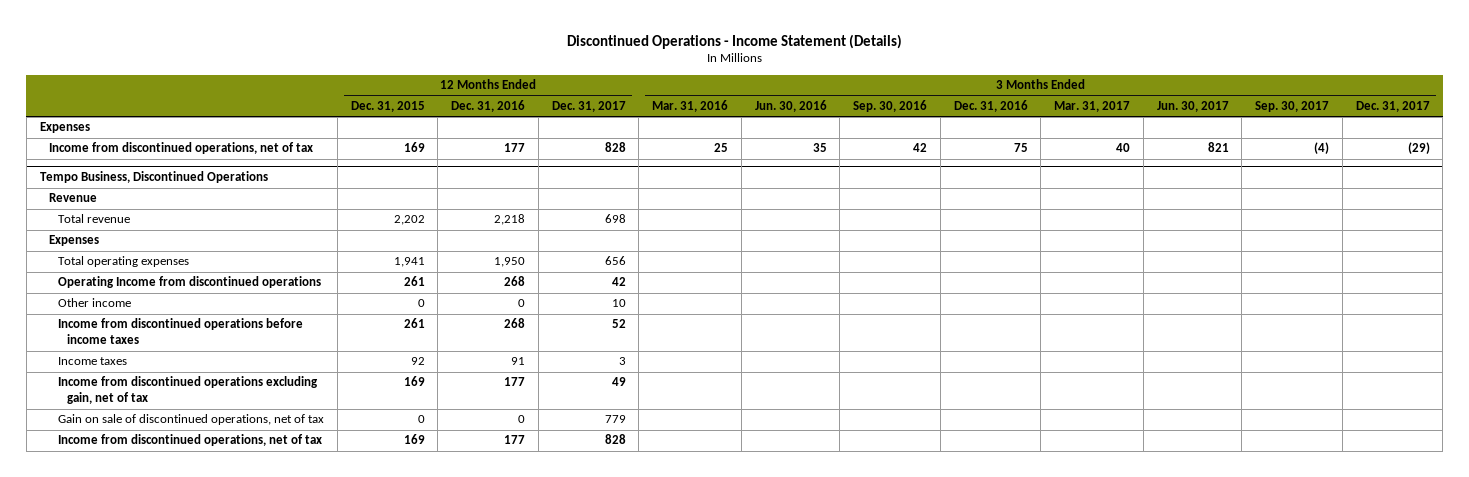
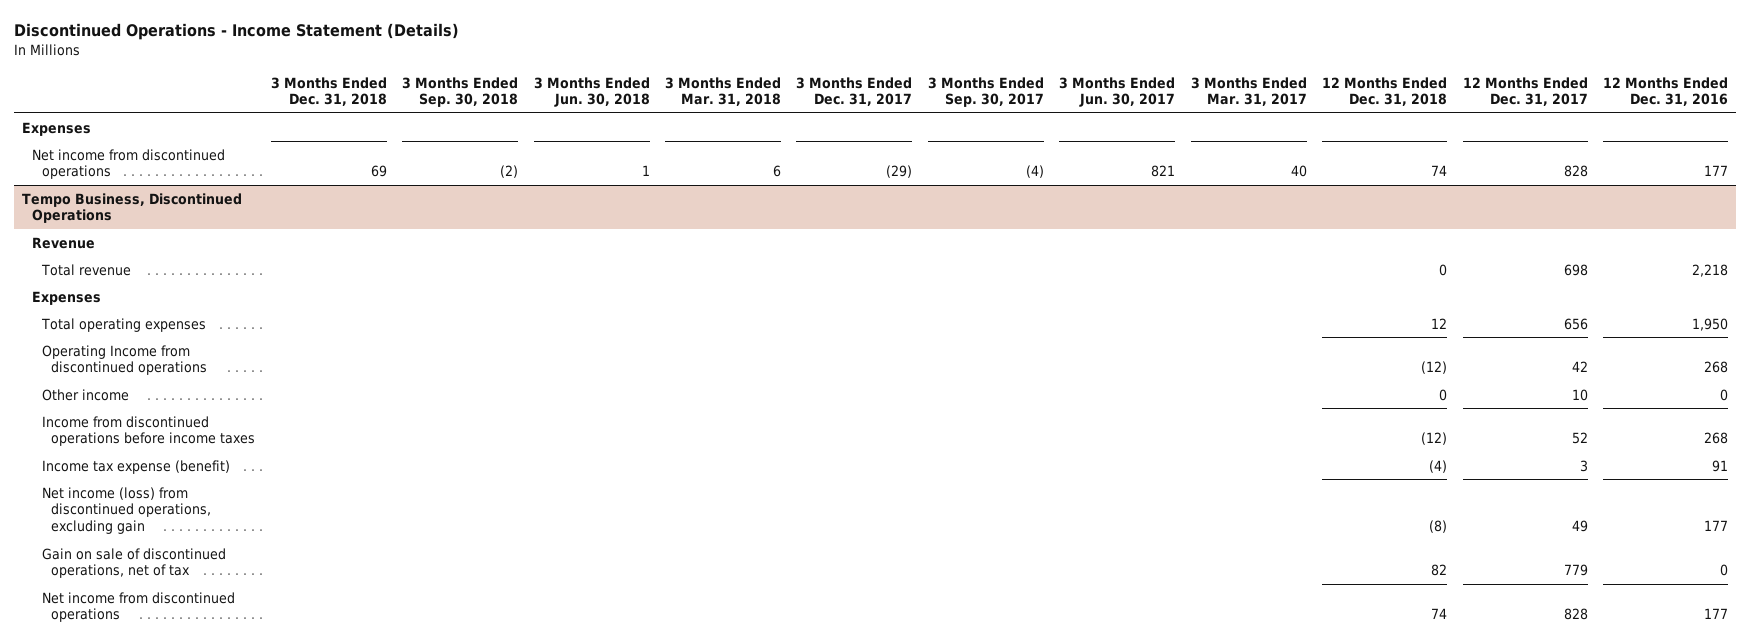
[350,101,425,113] Dec. 31, 2015 -> none
[652,100,729,113] Mar. 31, 2016 -> none
[754,100,827,113] Jun. 30, 2016 -> none
[853,100,928,113] Sep. 30, 2016 -> none
[953,100,1028,113] Dec. 31, 2016 -> none
none -> [270,76,387,107] 3 Months Ended Dec. 31, 2018
none -> [402,76,519,108] 3 Months Ended Sep. 30, 2018
none -> [533,76,650,108] 3 Months Ended Jun. 30, 2018
none -> [665,76,782,107] 3 Months Ended Mar. 31, 2018
none -> [1322,76,1448,107] 12 Months Ended Dec. 31, 2018
[48,142,313,155] Income from discontinued operations, net of tax -> [31,148,225,180] Net income from discontinued operations
[58,357,128,366] Income taxes -> [41,459,230,474] Income tax expense (benefit)
[58,376,319,405] Income from discontinued operations excluding gain, net of tax -> [41,486,212,535] Net income (loss) from discontinued operations, excluding gain
[58,434,323,447] Income from discontinued operations, net of tax -> [41,591,235,623] Net income from discontinued operations

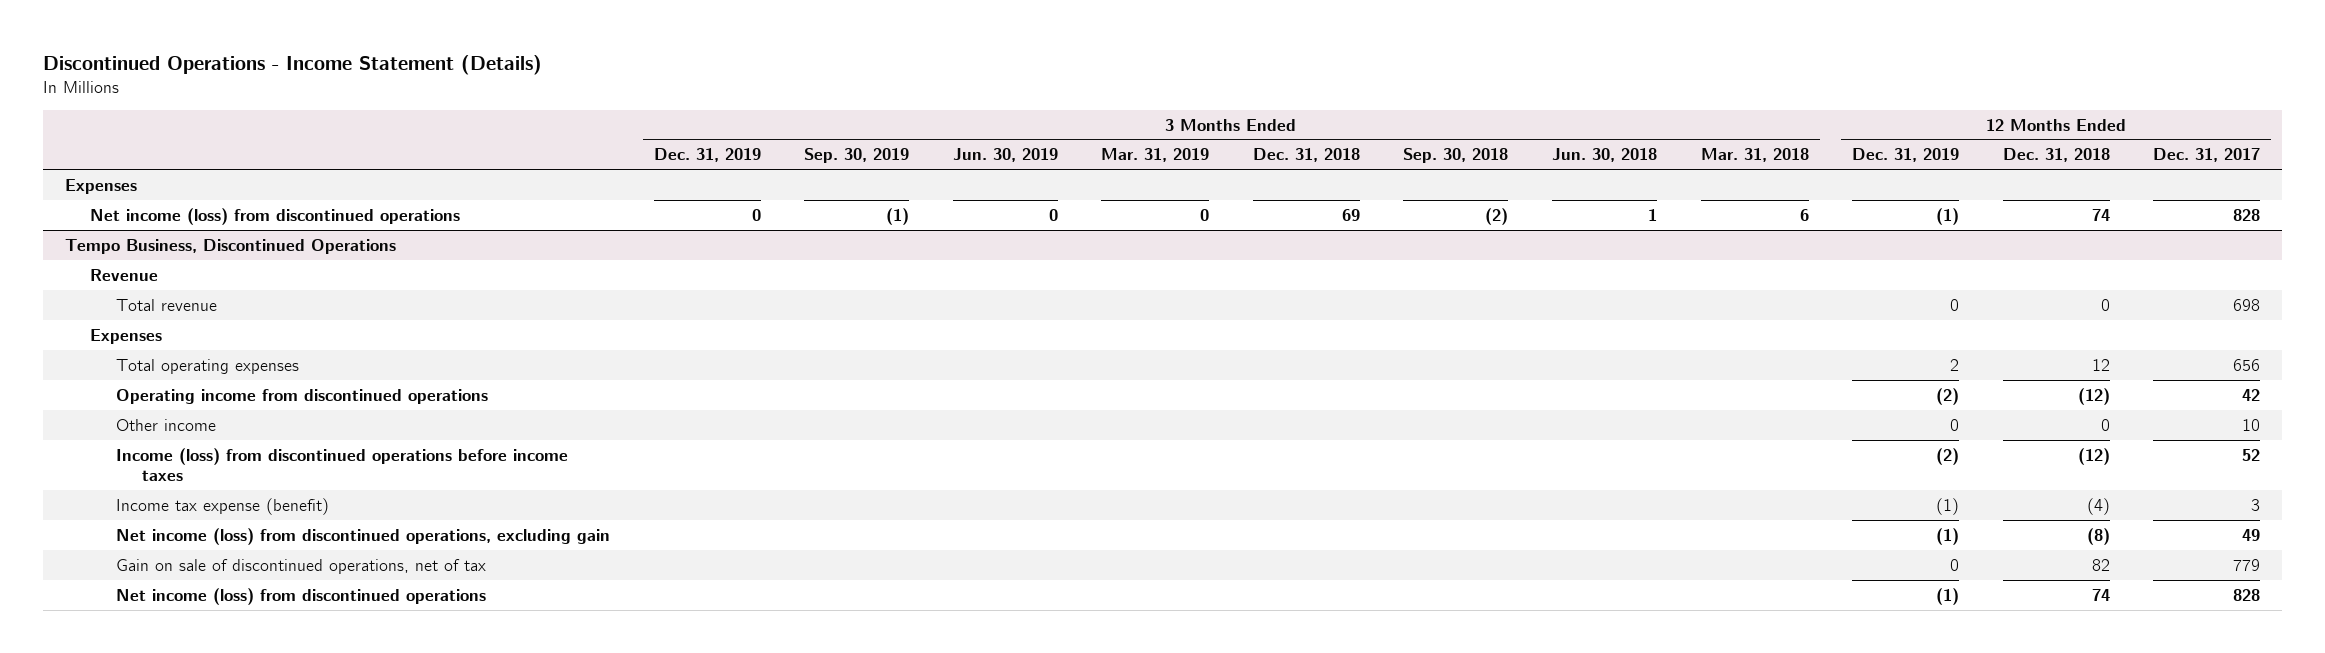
[796,76,913,107] 3 Months Ended Dec. 31, 2017 -> none
[927,76,1044,108] 3 Months Ended Sep. 30, 2017 -> none
[1059,76,1176,108] 3 Months Ended Jun. 30, 2017 -> none
[1190,76,1307,107] 3 Months Ended Mar. 31, 2017 -> none
[1602,76,1728,107] 12 Months Ended Dec. 31, 2016 -> none
none -> [653,148,761,163] Dec. 31, 2019
none -> [804,148,910,164] Sep. 30, 2019
none -> [952,148,1058,163] Jun. 30, 2019
none -> [1101,148,1210,163] Mar. 31, 2019
none -> [1852,148,1960,163] Dec. 31, 2019
[31,148,225,180] Net income from discontinued operations -> [90,207,461,225] Net income (loss) from discontinued operations
[41,344,208,376] Operating Income from discontinued operations -> [116,388,489,404] Operating income from discontinued operations
[41,415,256,447] Income from discontinued operations before income taxes -> [116,447,569,482] Income (loss) from discontinued operations before income taxes
[41,591,235,623] Net income from discontinued operations -> [116,587,487,605] Net income (loss) from discontinued operations

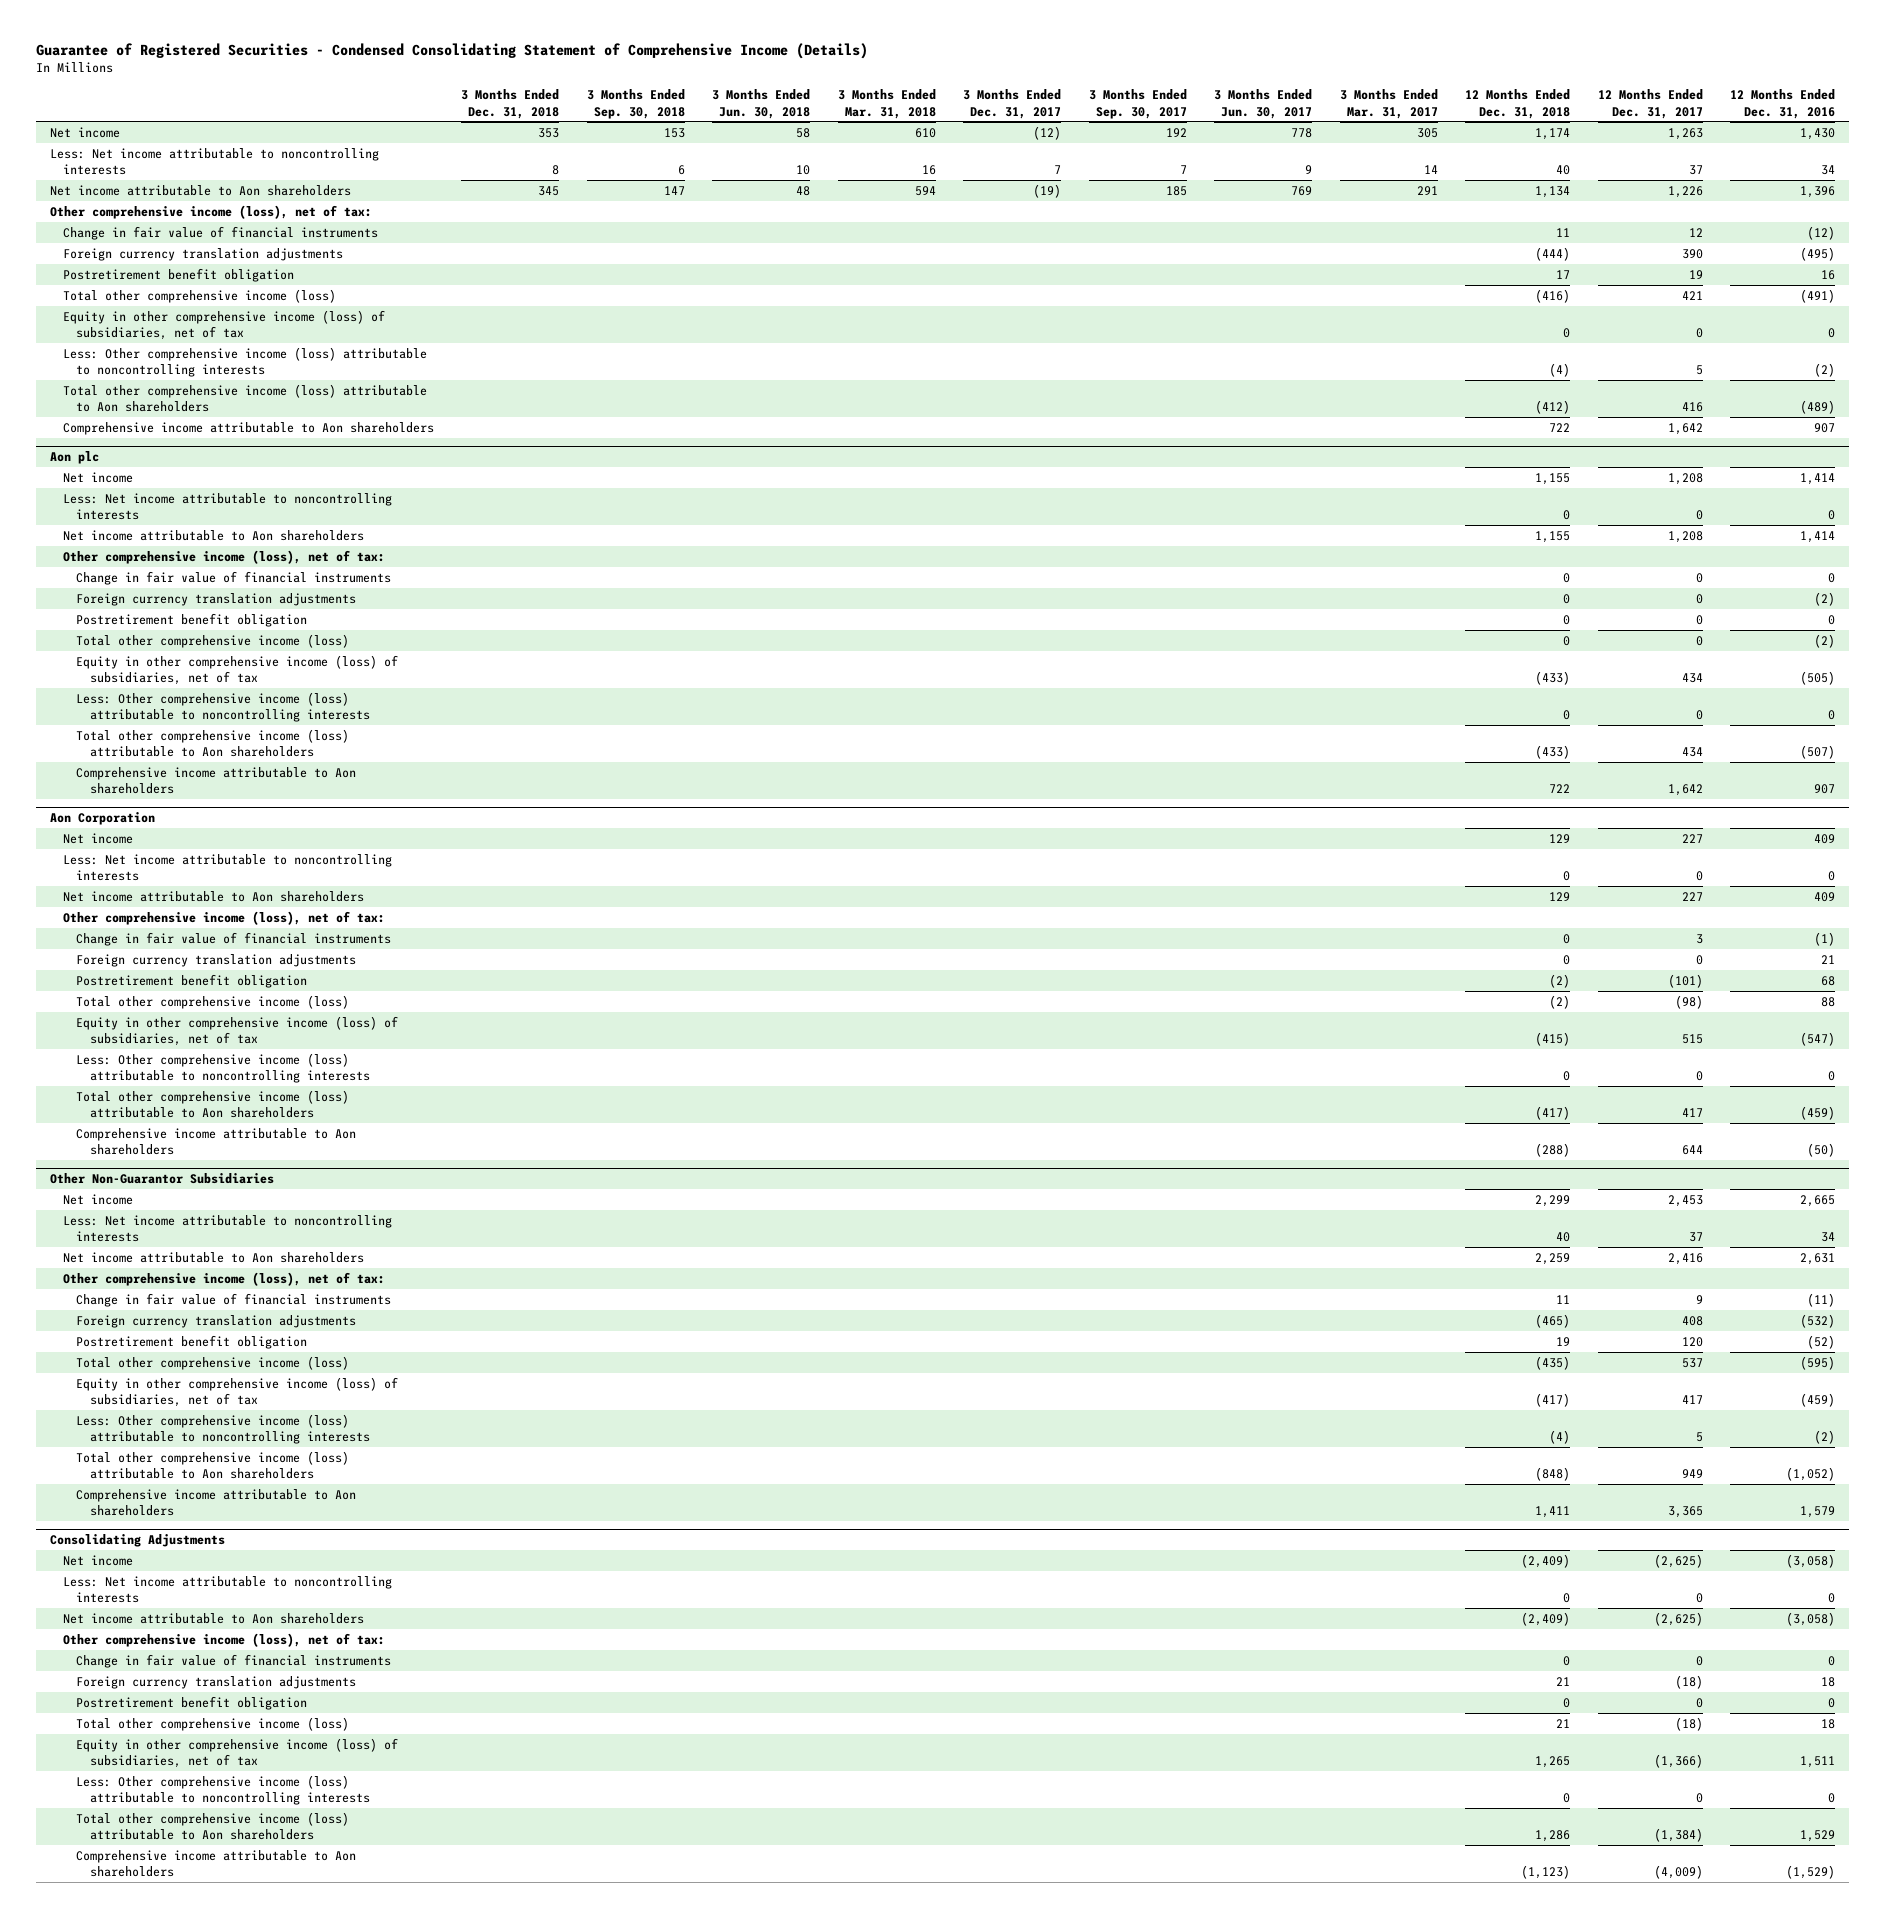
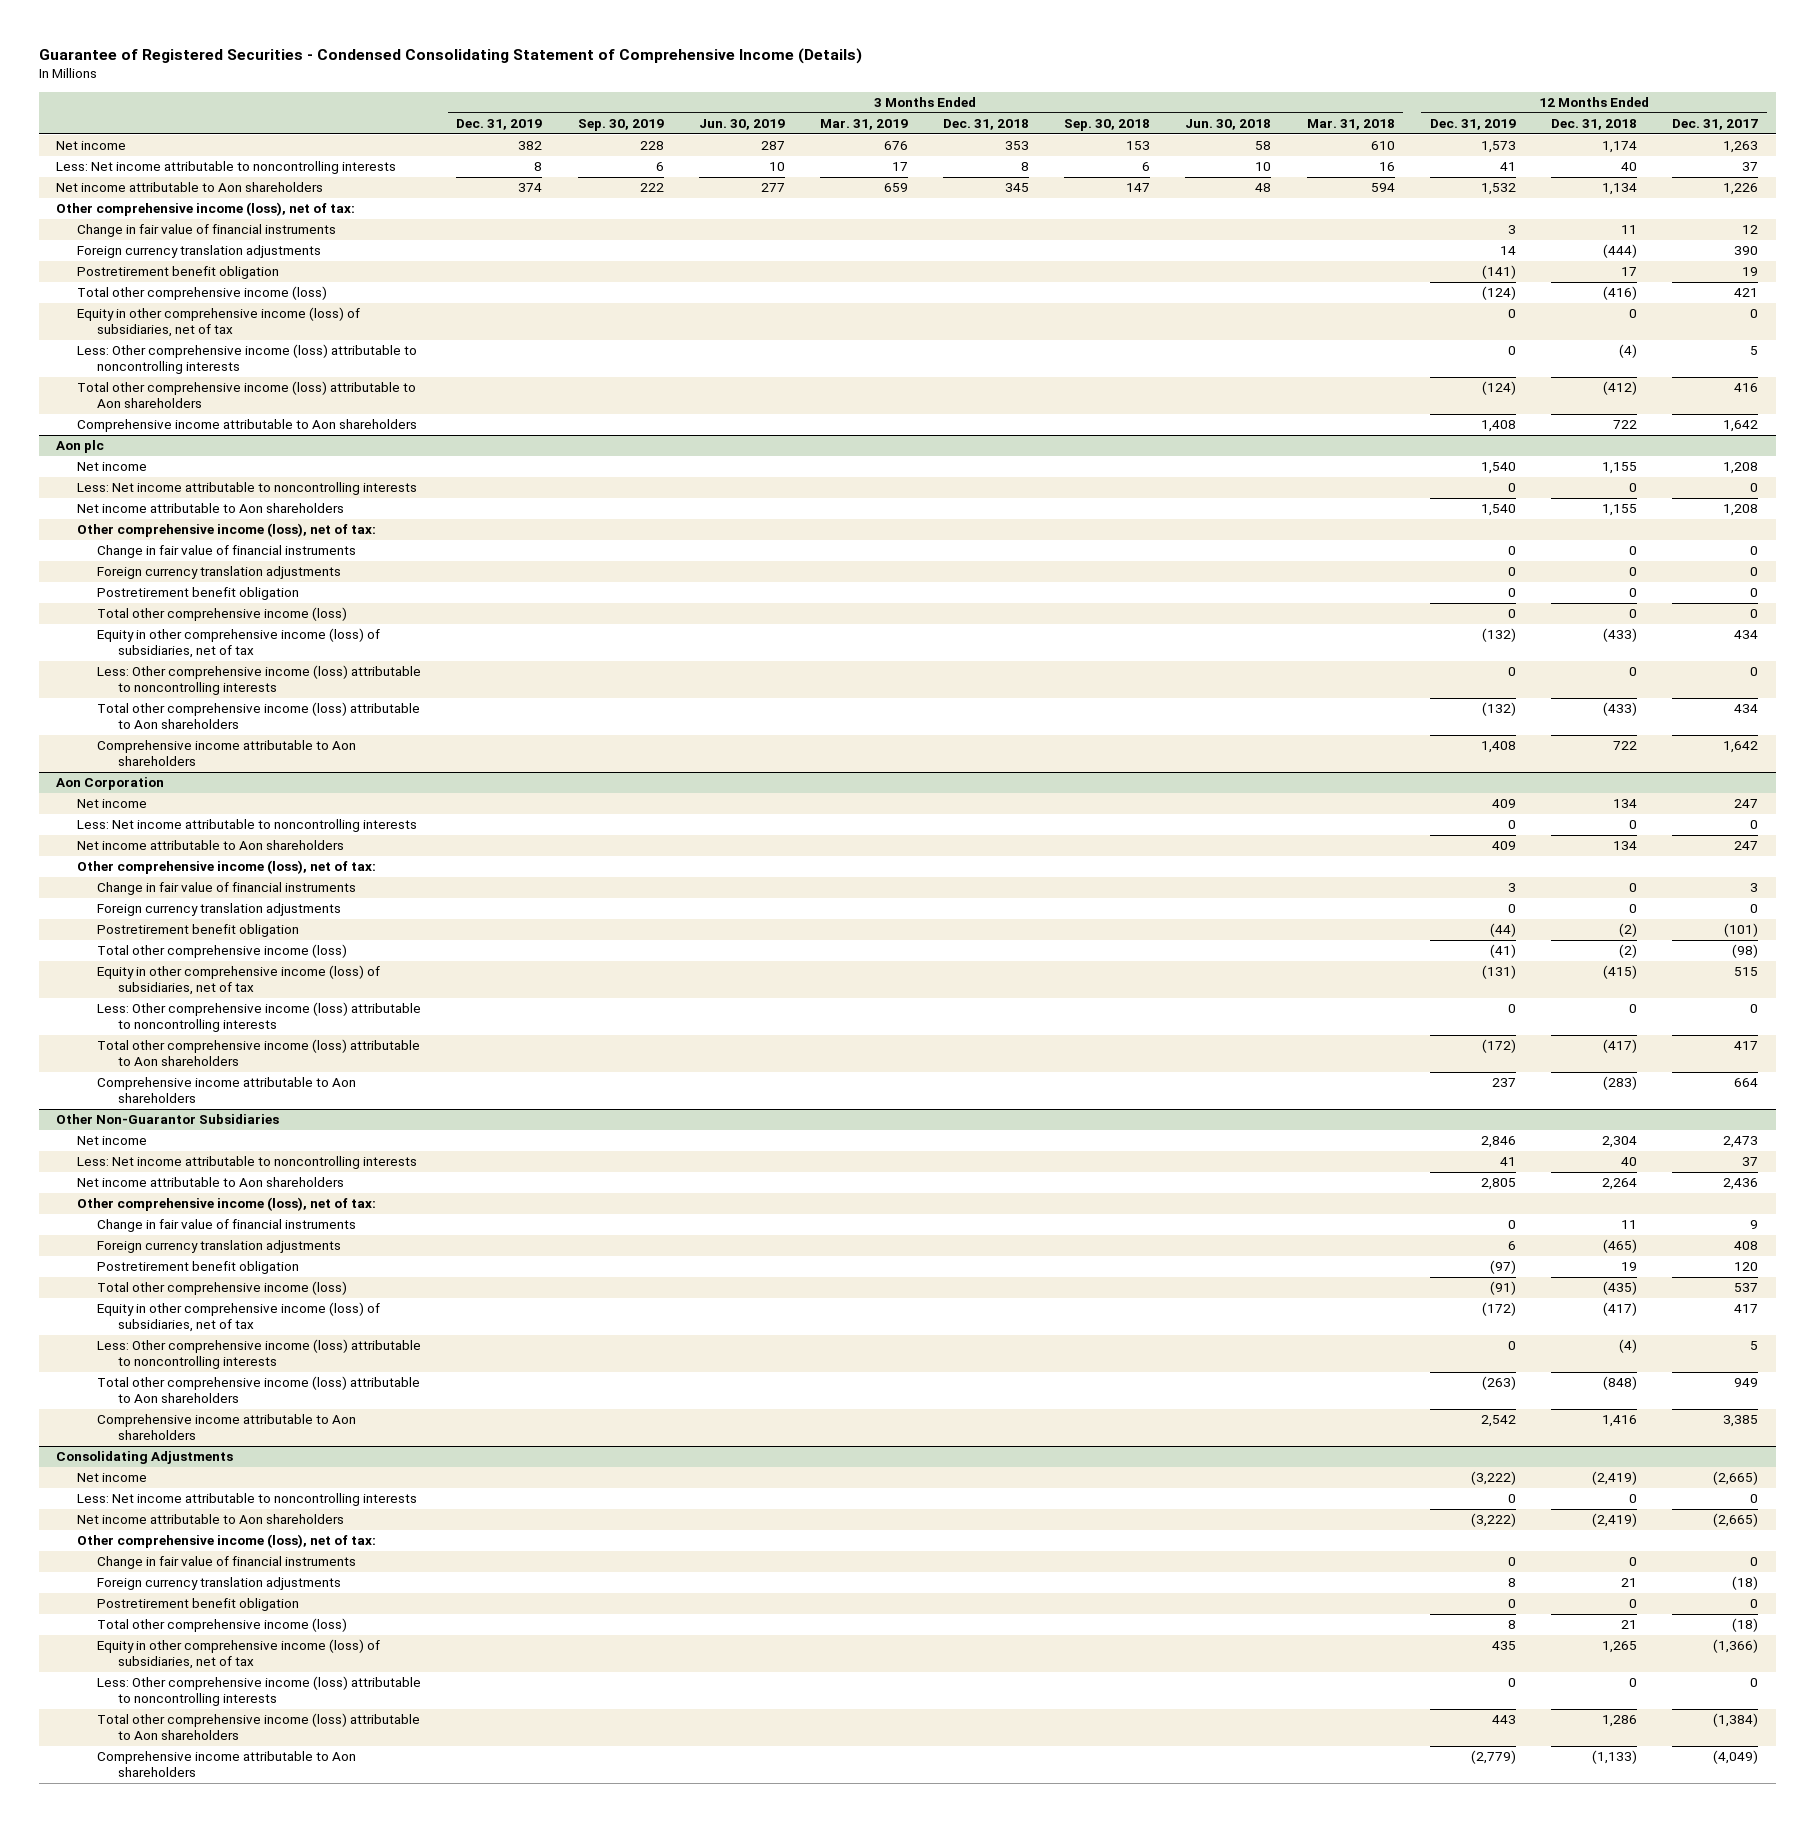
[963,89,1062,119] 3 Months Ended Dec. 31, 2017 -> none
[1088,89,1187,119] 3 Months Ended Sep. 30, 2017 -> none
[1214,89,1313,119] 3 Months Ended Jun. 30, 2017 -> none
[1339,89,1438,119] 3 Months Ended Mar. 31, 2017 -> none
[1730,89,1836,119] 12 Months Ended Dec. 31, 2016 -> none
none -> [456,119,543,131] Dec. 31, 2019
none -> [577,119,664,132] Sep. 30, 2019
none -> [698,119,785,131] Jun. 30, 2019
none -> [819,119,908,131] Mar. 31, 2019
none -> [1429,119,1516,131] Dec. 31, 2019
[1549,833,1571,843] 129 -> [1612,799,1637,809] 134
[1681,833,1703,843] 227 -> [1734,799,1759,809] 247
[1549,891,1571,901] 129 -> [1612,841,1637,851] 134
[1681,891,1703,901] 227 -> [1734,841,1759,851] 247
[1535,1142,1571,1157] (288) -> [1602,1076,1637,1091] (283)
[1681,1144,1703,1155] 644 -> [1734,1078,1759,1088] 664
[1535,1194,1571,1207] 2,299 -> [1601,1136,1637,1149] 2,304
[1667,1194,1703,1207] 2,453 -> [1723,1136,1759,1149] 2,473
[1535,1252,1571,1265] 2,259 -> [1601,1178,1637,1191] 2,264
[1667,1252,1703,1265] 2,416 -> [1723,1178,1759,1191] 2,436
[1535,1505,1571,1518] 1,411 -> [1601,1415,1637,1428] 1,416
[1667,1505,1703,1518] 3,365 -> [1723,1415,1759,1428] 3,385
[1521,1553,1571,1568] (2,409) -> [1591,1471,1637,1486] (2,419)
[1653,1553,1703,1568] (2,625) -> [1713,1471,1759,1486] (2,665)
[1521,1611,1571,1626] (2,409) -> [1591,1513,1637,1528] (2,419)
[1653,1611,1703,1626] (2,625) -> [1713,1513,1759,1528] (2,665)
[1521,1864,1571,1879] (1,123) -> [1591,1750,1637,1765] (1,133)
[1653,1864,1703,1879] (4,009) -> [1713,1750,1759,1765] (4,049)

